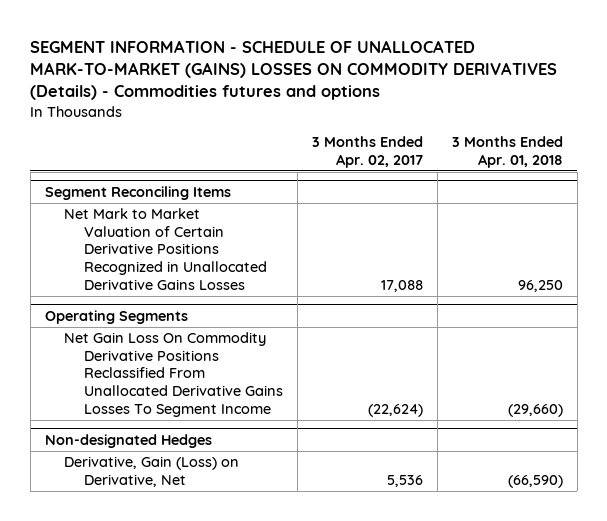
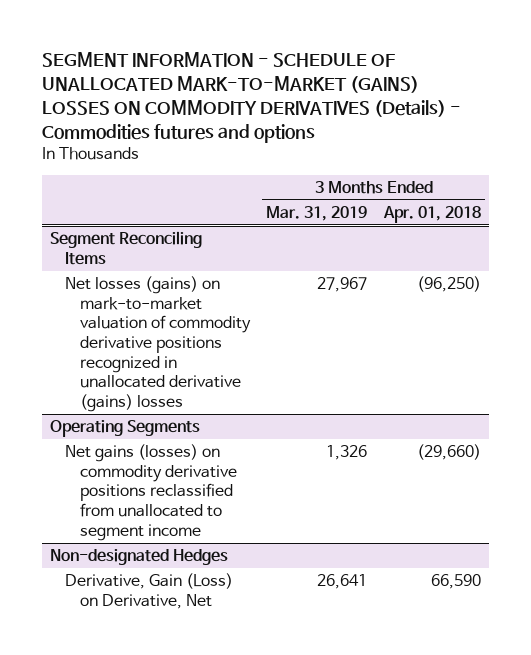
[311,136,423,169] 3 Months Ended Apr. 02, 2017 -> none
none -> [266,205,368,221] Mar. 31, 2019
[64,208,267,290] Net Mark to Market Valuation of Certain Derivative Positions Recognized in Unallocated Derivative Gains Losses -> [65,276,251,412] Net losses (gains) on mark-to-market valuation of commodity derivative positions recognized in unallocated derivative (gains) losses
[517,279,563,292] 96,250 -> [416,276,481,293] (96,250)
[64,332,283,417] Net Gain Loss On Commodity Derivative Positions Reclassified From Unallocated Derivative Gains Losses To Segment Income -> [65,444,237,541] Net gains (losses) on commodity derivative positions reclassified from unallocated to segment income
[507,474,563,488] (66,590) -> [430,574,481,590] 66,590

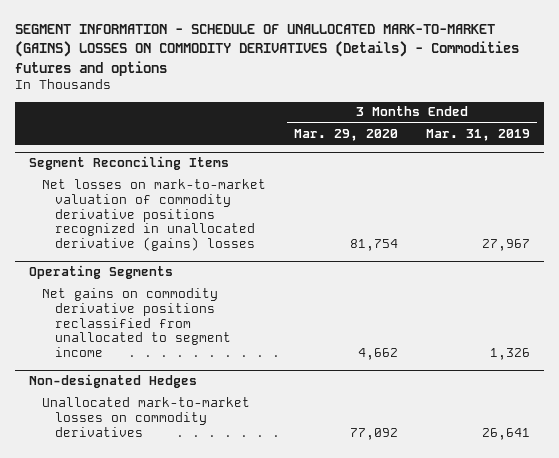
[382,205,481,223] Apr. 01, 2018 -> none
none -> [294,128,399,141] Mar. 29, 2020
[65,276,251,412] Net losses (gains) on mark-to-market valuation of commodity derivative positions recognized in unallocated derivative (gains) losses -> [42,178,267,252] Net losses on mark-to-market valuation of commodity derivative positions recognized in unallocated derivative (gains) losses
[65,444,237,541] Net gains (losses) on commodity derivative positions reclassified from unallocated to segment income -> [42,287,232,358] Net gains on commodity derivative positions reclassified from unallocated to segment income
[65,573,234,609] Derivative, Gain (Loss) on Derivative, Net -> [42,396,251,437] Unallocated mark-to-market losses on commodity derivatives

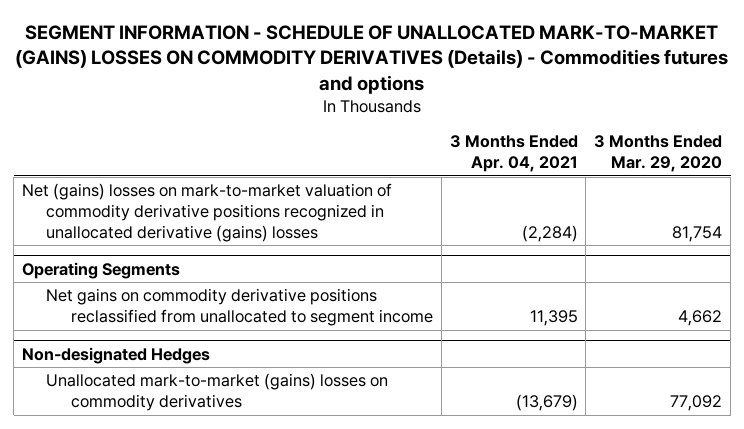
[426,128,531,141] Mar. 31, 2019 -> none
none -> [449,135,578,172] 3 Months Ended Apr. 04, 2021
[29,156,230,171] Segment Reconciling Items -> none
[42,178,267,252] Net losses on mark-to-market valuation of commodity derivative positions recognized in unallocated derivative (gains) losses -> [22,183,393,242] Net (gains) losses on mark-to-market valuation of commodity derivative positions recognized in unallocated derivative (gains) losses
[42,396,251,437] Unallocated mark-to-market losses on commodity derivatives -> [46,373,389,411] Unallocated mark-to-market (gains) losses on commodity derivatives

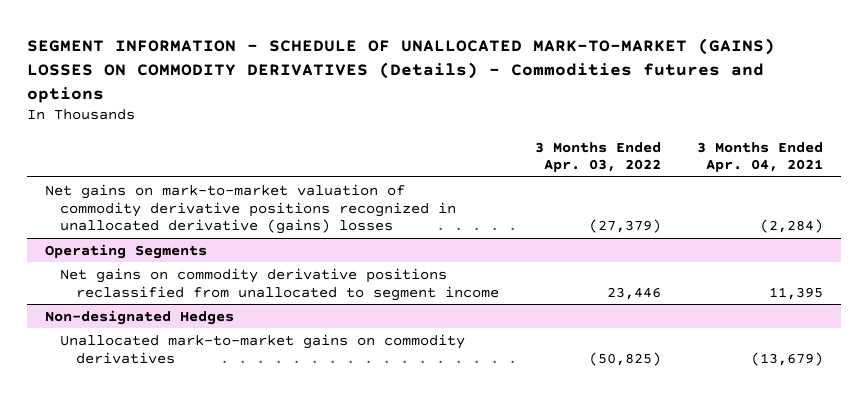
[594,135,723,172] 3 Months Ended Mar. 29, 2020 -> none
none -> [534,141,661,173] 3 Months Ended Apr. 03, 2022
[22,183,393,242] Net (gains) losses on mark-to-market valuation of commodity derivative positions recognized in unallocated derivative (gains) losses -> [44,183,457,235] Net gains on mark-to-market valuation of commodity derivative positions recognized in unallocated derivative (gains) losses
[46,373,389,411] Unallocated mark-to-market (gains) losses on commodity derivatives -> [60,333,466,364] Unallocated mark-to-market gains on commodity derivatives

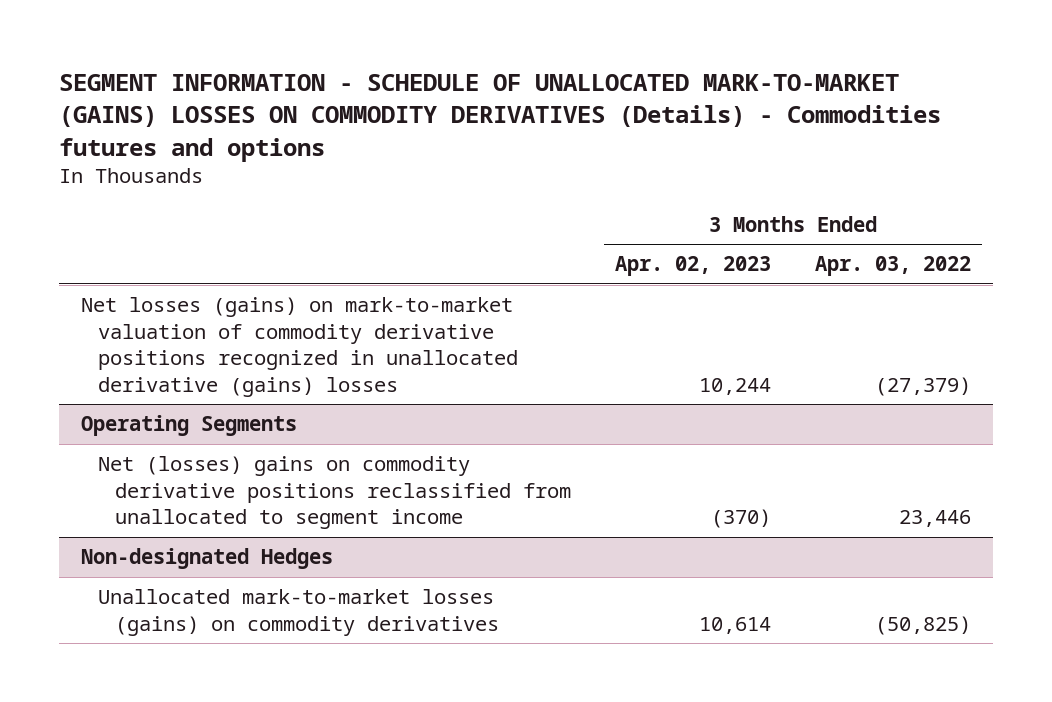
[696,141,823,173] 3 Months Ended Apr. 04, 2021 -> none
none -> [614,256,771,277] Apr. 02, 2023
[44,183,457,235] Net gains on mark-to-market valuation of commodity derivative positions recognized in unallocated derivative (gains) losses -> [80,297,518,397] Net losses (gains) on mark-to-market valuation of commodity derivative positions recognized in unallocated derivative (gains) losses
[60,267,499,301] Net gains on commodity derivative positions reclassified from unallocated to segment income -> [97,456,571,530] Net (losses) gains on commodity derivative positions reclassified from unallocated to segment income
[60,333,466,364] Unallocated mark-to-market gains on commodity derivatives -> [97,589,499,636] Unallocated mark-to-market losses (gains) on commodity derivatives

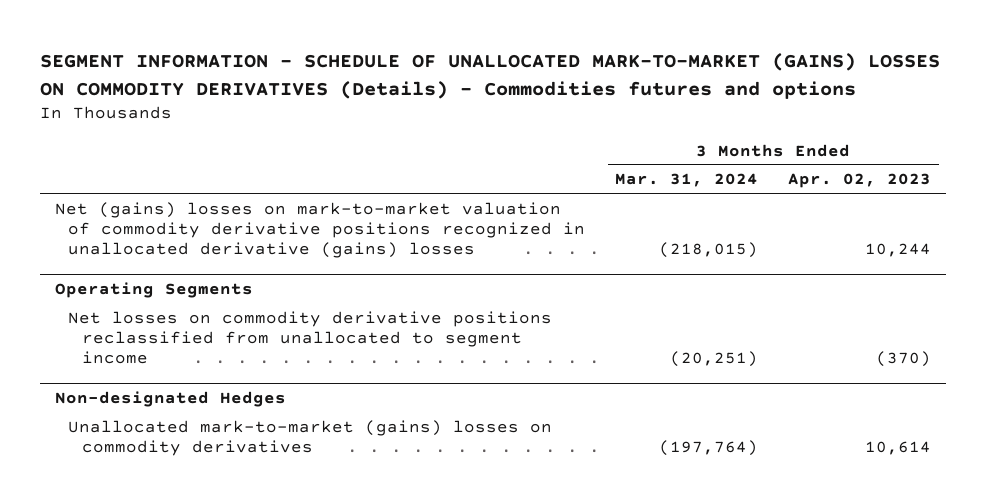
[814,256,971,277] Apr. 03, 2022 -> none
none -> [615,173,759,188] Mar. 31, 2024
[80,297,518,397] Net losses (gains) on mark-to-market valuation of commodity derivative positions recognized in unallocated derivative (gains) losses -> [54,201,586,259] Net (gains) losses on mark-to-market valuation of commodity derivative positions recognized in unallocated derivative (gains) losses
[97,456,571,530] Net (losses) gains on commodity derivative positions reclassified from unallocated to segment income -> [68,310,553,365] Net losses on commodity derivative positions reclassified from unallocated to segment income
[97,589,499,636] Unallocated mark-to-market losses (gains) on commodity derivatives -> [68,419,553,457] Unallocated mark-to-market (gains) losses on commodity derivatives

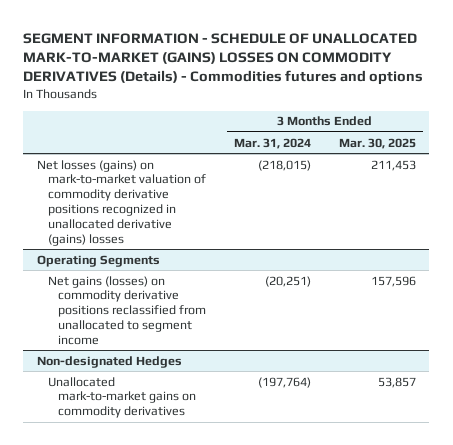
[788,173,932,189] Apr. 02, 2023 -> none
none -> [338,137,416,149] Mar. 30, 2025
[54,201,586,259] Net (gains) losses on mark-to-market valuation of commodity derivative positions recognized in unallocated derivative (gains) losses -> [37,159,206,246] Net losses (gains) on mark-to-market valuation of commodity derivative positions recognized in unallocated derivative (gains) losses
[68,310,553,365] Net losses on commodity derivative positions reclassified from unallocated to segment income -> [47,275,207,345] Net gains (losses) on commodity derivative positions reclassified from unallocated to segment income
[68,419,553,457] Unallocated mark-to-market (gains) losses on commodity derivatives -> [47,376,197,419] Unallocated mark-to-market gains on commodity derivatives

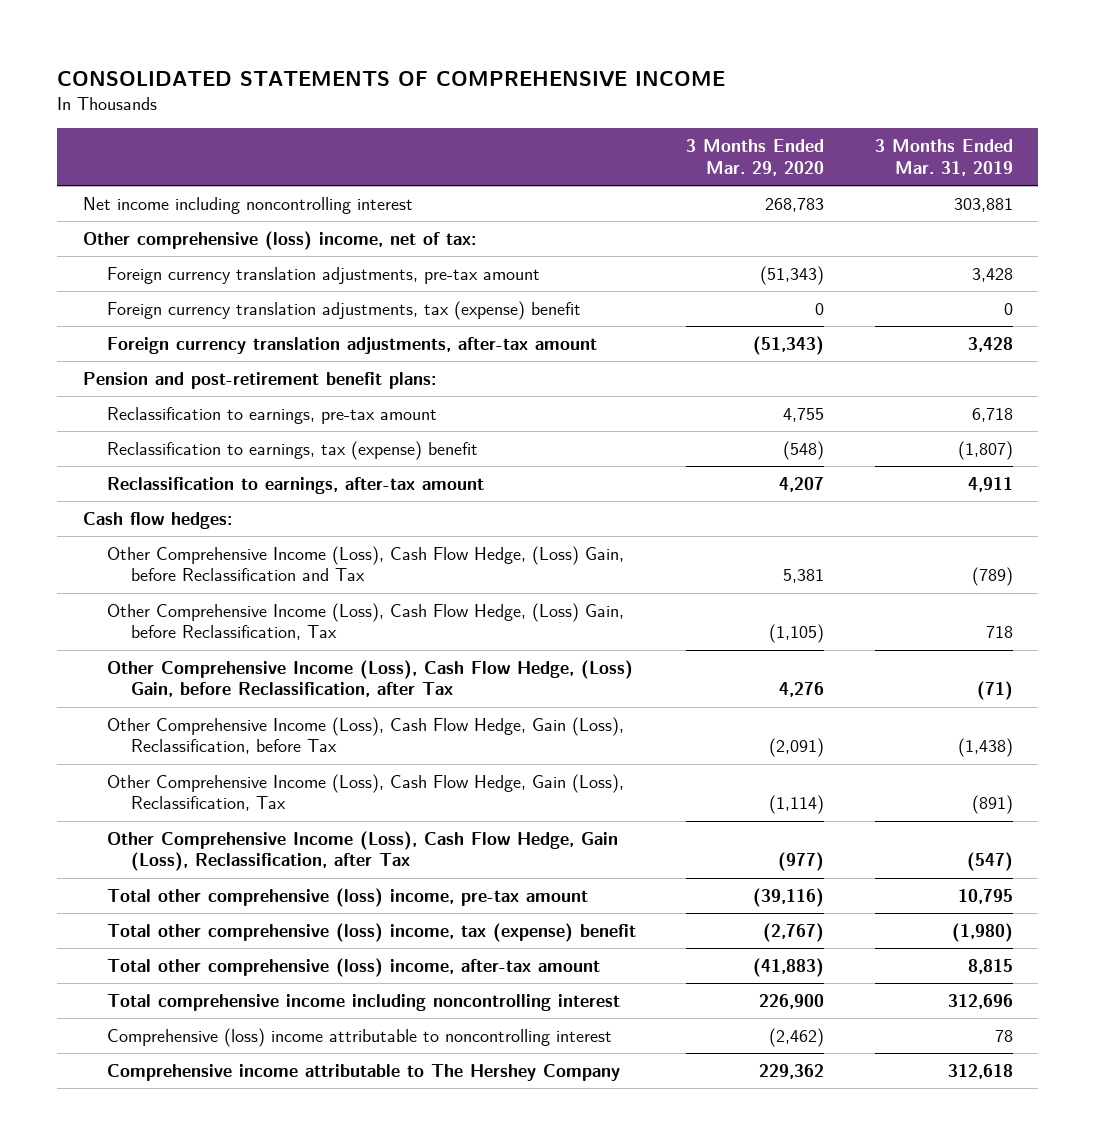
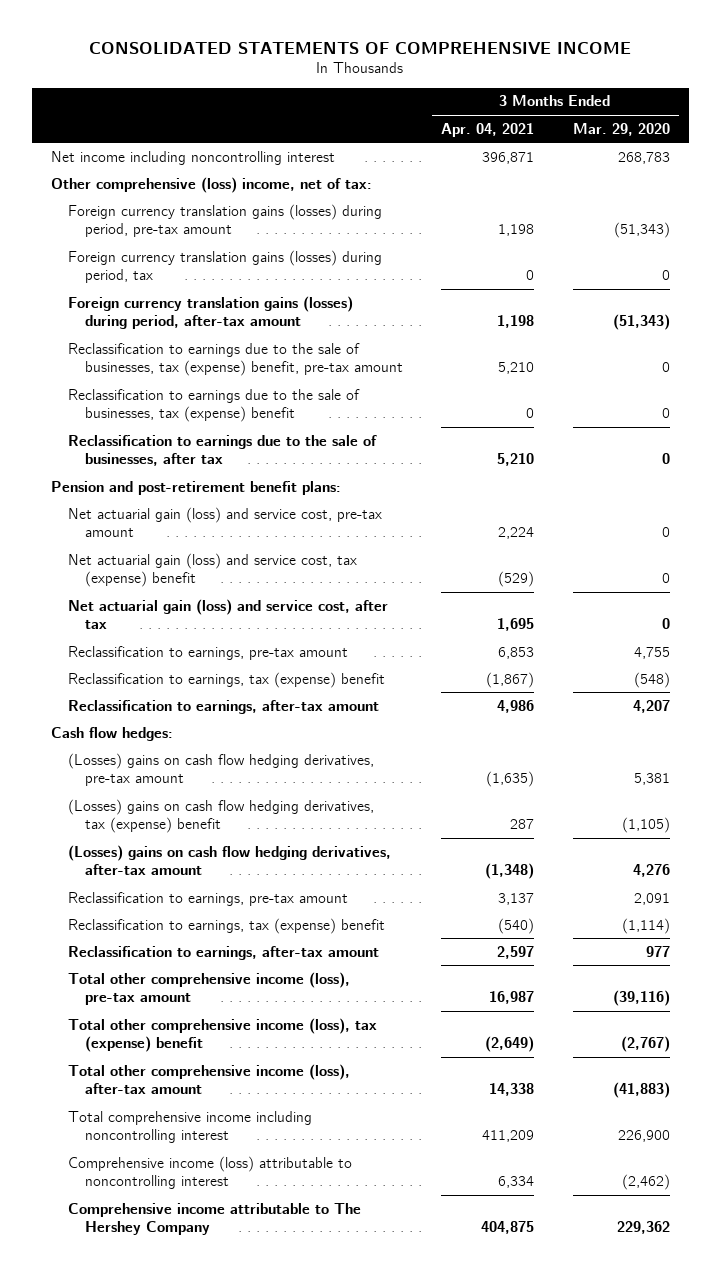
[875,139,1014,176] 3 Months Ended Mar. 31, 2019 -> none
none -> [441,122,535,137] Apr. 04, 2021
[106,267,540,285] Foreign currency translation adjustments, pre-tax amount -> [67,203,382,237] Foreign currency translation gains (losses) during period, pre-tax amount
[106,301,581,321] Foreign currency translation adjustments, tax (expense) benefit -> [67,249,382,283] Foreign currency translation gains (losses) during period, tax
[106,337,597,355] Foreign currency translation adjustments, after-tax amount -> [67,295,353,329] Foreign currency translation gains (losses) during period, after-tax amount
none -> [67,342,403,376] Reclassification to earnings due to the sale of businesses, tax (expense) benefit, pre-tax amount
none -> [67,388,360,422] Reclassification to earnings due to the sale of businesses, tax (expense) benefit
none -> [67,434,377,466] Reclassification to earnings due to the sale of businesses, after tax
none -> [67,506,382,537] Net actuarial gain (loss) and service cost, pre-tax amount
none -> [67,552,357,587] Net actuarial gain (loss) and service cost, tax (expense) benefit
none -> [67,598,388,629] Net actuarial gain (loss) and service cost, after tax
[106,717,624,755] Other Comprehensive Income (Loss), Cash Flow Hedge, Gain (Loss), Reclassification, before Tax -> none
[106,546,624,582] Other Comprehensive Income (Loss), Cash Flow Hedge, (Loss) Gain, before Reclassification and Tax -> [67,752,374,786] (Losses) gains on cash flow hedging derivatives, pre-tax amount
[106,603,624,641] Other Comprehensive Income (Loss), Cash Flow Hedge, (Loss) Gain, before Reclassification, Tax -> [67,798,374,833] (Losses) gains on cash flow hedging derivatives, tax (expense) benefit
[106,660,633,698] Other Comprehensive Income (Loss), Cash Flow Hedge, (Loss) Gain, before Reclassification, after Tax -> [67,844,391,875] (Losses) gains on cash flow hedging derivatives, after-tax amount
none -> [67,891,348,906] Reclassification to earnings, pre-tax amount
[106,774,624,812] Other Comprehensive Income (Loss), Cash Flow Hedge, Gain (Loss), Reclassification, Tax -> [67,917,385,934] Reclassification to earnings, tax (expense) benefit
[106,831,618,872] Other Comprehensive Income (Loss), Cash Flow Hedge, Gain (Loss), Reclassification, after Tax -> [67,945,379,960] Reclassification to earnings, after-tax amount
[778,852,825,872] (977) -> [645,945,670,957] 977
[106,888,588,908] Total other comprehensive (loss) income, pre-tax amount -> [67,971,350,1005] Total other comprehensive income (loss), pre-tax amount
[106,923,636,943] Total other comprehensive (loss) income, tax (expense) benefit -> [67,1017,377,1052] Total other comprehensive income (loss), tax (expense) benefit
[106,958,600,978] Total other comprehensive (loss) income, after-tax amount -> [67,1063,350,1094] Total other comprehensive income (loss), after-tax amount
[106,1028,612,1048] Comprehensive (loss) income attributable to noncontrolling interest -> [67,1155,352,1189] Comprehensive income (loss) attributable to noncontrolling interest

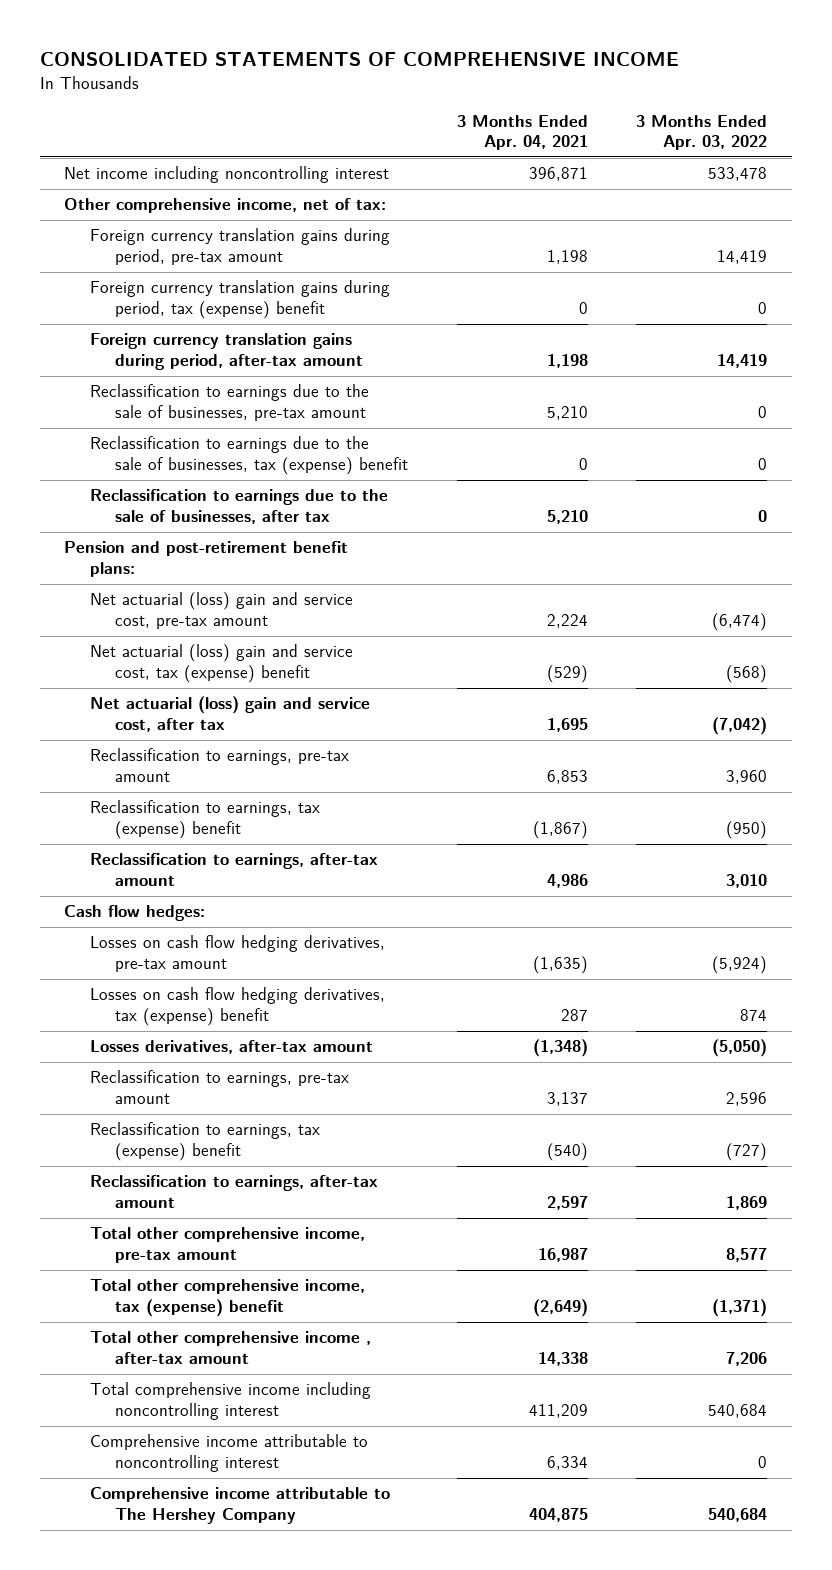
[572,122,670,136] Mar. 29, 2020 -> none
none -> [636,114,768,151] 3 Months Ended Apr. 03, 2022
[51,176,373,193] Other comprehensive (loss) income, net of tax: -> [64,198,387,214] Other comprehensive income, net of tax:
[67,203,382,237] Foreign currency translation gains (losses) during period, pre-tax amount -> [89,228,390,266] Foreign currency translation gains during period, pre-tax amount
[67,249,382,283] Foreign currency translation gains (losses) during period, tax -> [89,280,390,320] Foreign currency translation gains during period, tax (expense) benefit
[67,295,353,329] Foreign currency translation gains (losses) during period, after-tax amount -> [89,333,364,371] Foreign currency translation gains during period, after-tax amount
[67,342,403,376] Reclassification to earnings due to the sale of businesses, tax (expense) benefit, pre-tax amount -> [89,384,369,422] Reclassification to earnings due to the sale of businesses, pre-tax amount
[67,506,382,537] Net actuarial gain (loss) and service cost, pre-tax amount -> [89,592,353,630] Net actuarial (loss) gain and service cost, pre-tax amount
[67,552,357,587] Net actuarial gain (loss) and service cost, tax (expense) benefit -> [89,644,353,684] Net actuarial (loss) gain and service cost, tax (expense) benefit
[67,598,388,629] Net actuarial gain (loss) and service cost, after tax -> [89,696,370,733] Net actuarial (loss) gain and service cost, after tax
[67,752,374,786] (Losses) gains on cash flow hedging derivatives, pre-tax amount -> [89,935,385,973] Losses on cash flow hedging derivatives, pre-tax amount
[67,798,374,833] (Losses) gains on cash flow hedging derivatives, tax (expense) benefit -> [89,987,385,1027] Losses on cash flow hedging derivatives, tax (expense) benefit
[67,844,391,875] (Losses) gains on cash flow hedging derivatives, after-tax amount -> [89,1040,373,1055] Losses derivatives, after-tax amount
[67,971,350,1005] Total other comprehensive income (loss), pre-tax amount -> [89,1227,365,1264] Total other comprehensive income, pre-tax amount
[67,1017,377,1052] Total other comprehensive income (loss), tax (expense) benefit -> [89,1279,365,1318] Total other comprehensive income, tax (expense) benefit
[67,1063,350,1094] Total other comprehensive income (loss), after-tax amount -> [89,1331,371,1365] Total other comprehensive income , after-tax amount
[67,1155,352,1189] Comprehensive income (loss) attributable to noncontrolling interest -> [89,1434,368,1473] Comprehensive income attributable to noncontrolling interest

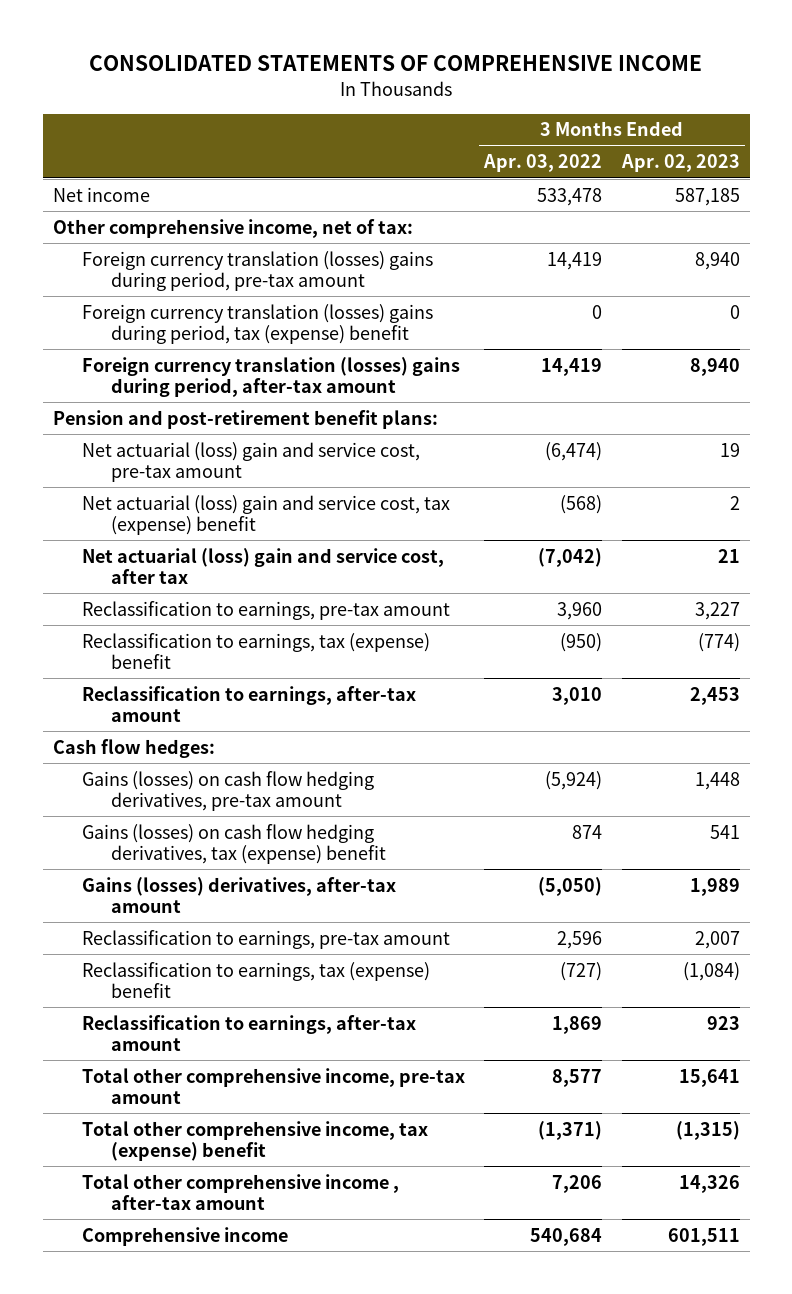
[456,114,588,151] 3 Months Ended Apr. 04, 2021 -> none
none -> [620,154,740,173] Apr. 02, 2023
[64,166,390,184] Net income including noncontrolling interest -> [52,186,150,202] Net income
[89,384,369,422] Reclassification to earnings due to the sale of businesses, pre-tax amount -> none
[89,436,409,476] Reclassification to earnings due to the sale of businesses, tax (expense) benefit -> none
[89,489,388,525] Reclassification to earnings due to the sale of businesses, after tax -> none
[89,228,390,266] Foreign currency translation gains during period, pre-tax amount -> [81,250,433,291] Foreign currency translation (losses) gains during period, pre-tax amount
[89,280,390,320] Foreign currency translation gains during period, tax (expense) benefit -> [81,303,433,344] Foreign currency translation (losses) gains during period, tax (expense) benefit
[89,333,364,371] Foreign currency translation gains during period, after-tax amount -> [81,356,460,397] Foreign currency translation (losses) gains during period, after-tax amount
[89,935,385,973] Losses on cash flow hedging derivatives, pre-tax amount -> [81,770,374,811] Gains (losses) on cash flow hedging derivatives, pre-tax amount
[89,987,385,1027] Losses on cash flow hedging derivatives, tax (expense) benefit -> [81,823,386,864] Gains (losses) on cash flow hedging derivatives, tax (expense) benefit
[89,1040,373,1055] Losses derivatives, after-tax amount -> [81,876,396,913] Gains (losses) derivatives, after-tax amount
[89,1382,371,1421] Total comprehensive income including noncontrolling interest -> none
[89,1434,368,1473] Comprehensive income attributable to noncontrolling interest -> none
[89,1487,390,1525] Comprehensive income attributable to The Hershey Company -> [81,1226,288,1246] Comprehensive income

